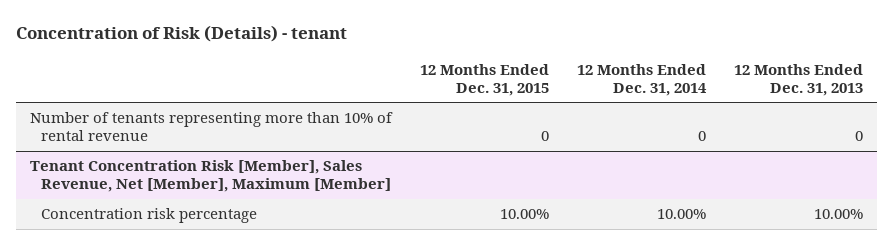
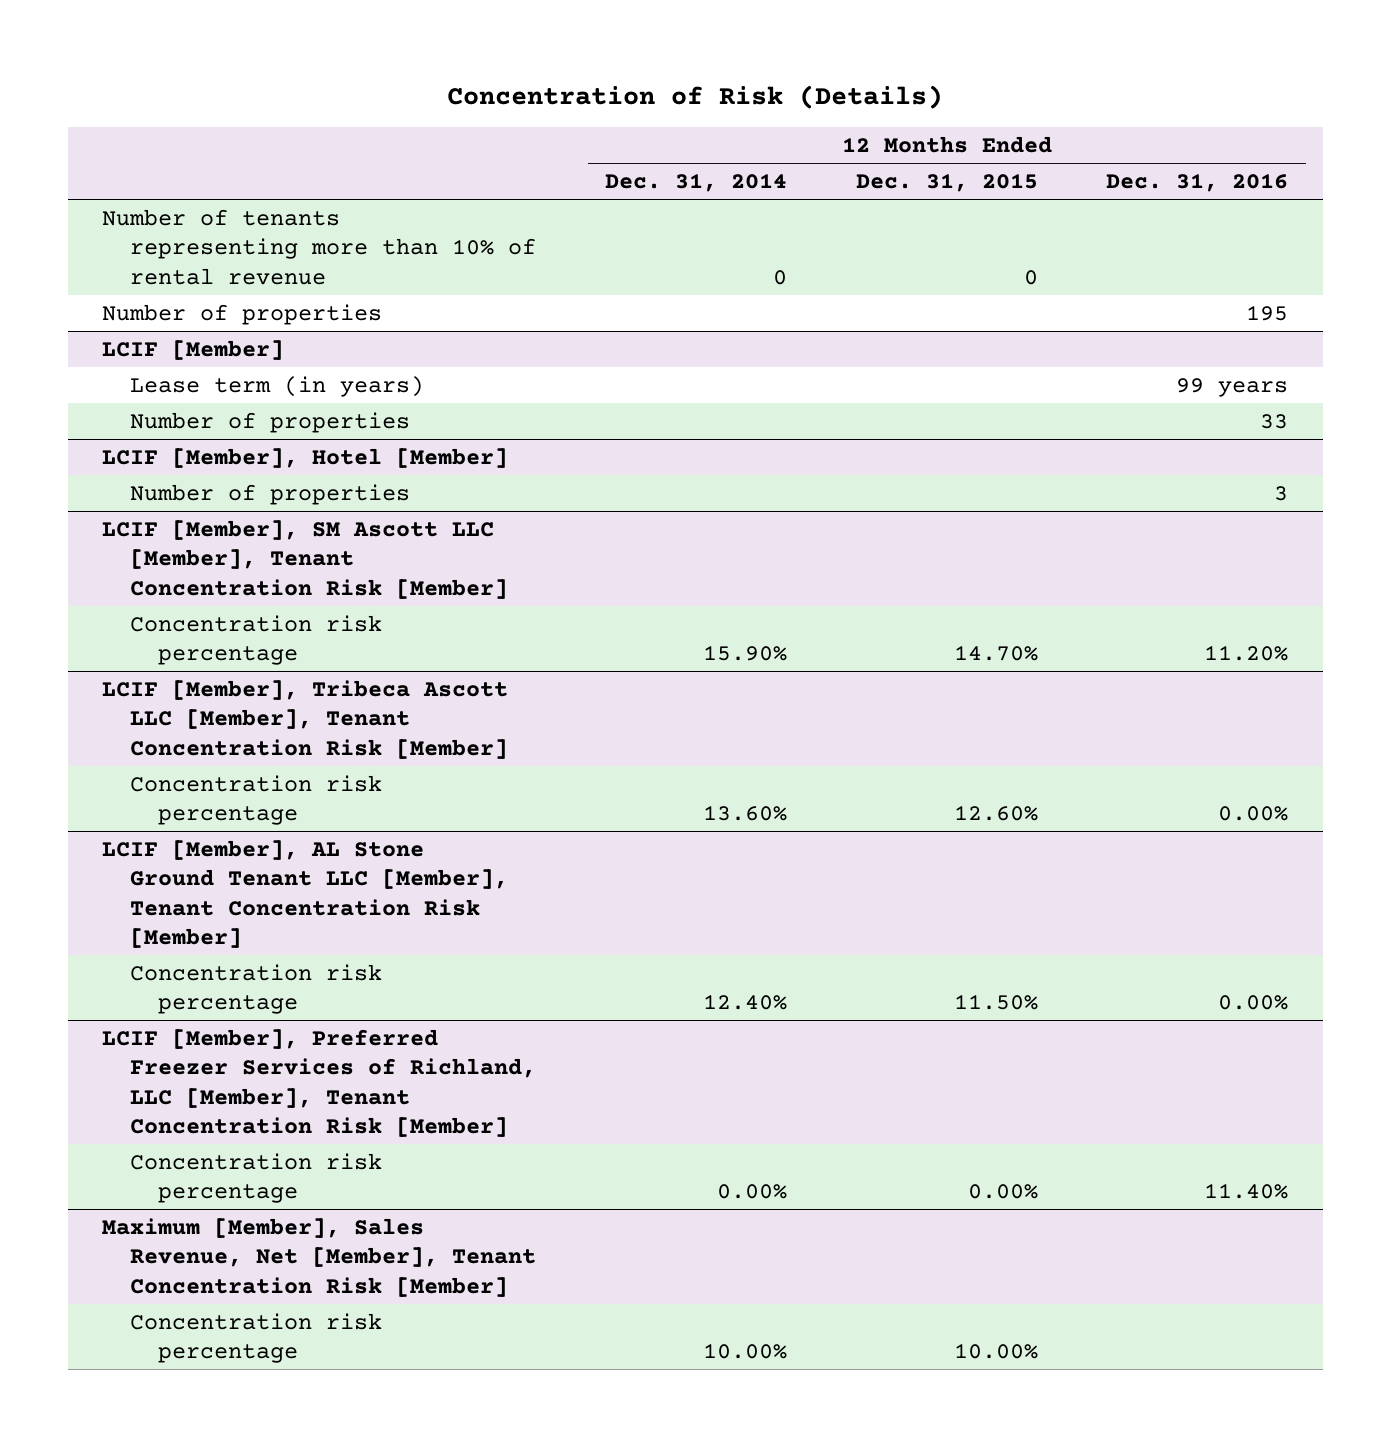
[15,25,347,43] Concentration of Risk (Details) - tenant -> [447,84,944,109] Concentration of Risk (Details)
[733,63,863,96] 12 Months Ended Dec. 31, 2013 -> none
none -> [1106,172,1289,192] Dec. 31, 2016
none -> [102,303,383,325] Number of properties
none -> [102,339,285,360] LCIF [Member]
none -> [130,375,425,397] Lease term (in years)
none -> [130,411,411,433] Number of properties
none -> [102,447,509,468] LCIF [Member], Hotel [Member]
none -> [130,483,411,505] Number of properties
none -> [102,519,509,599] LCIF [Member], SM Ascott LLC [Member], Tenant Concentration Risk [Member]
none -> [130,614,383,666] Concentration risk percentage
none -> [102,679,509,759] LCIF [Member], Tribeca Ascott LLC [Member], Tenant Concentration Risk [Member]
none -> [130,774,383,826] Concentration risk percentage
none -> [102,839,509,948] LCIF [Member], AL Stone Ground Tenant LLC [Member], Tenant Concentration Risk [Member]
none -> [130,963,383,1015] Concentration risk percentage
none -> [102,1028,537,1137] LCIF [Member], Preferred Freezer Services of Richland, LLC [Member], Tenant Concentration Risk [Member]
none -> [130,1152,383,1204] Concentration risk percentage
[29,160,391,193] Tenant Concentration Risk [Member], Sales Revenue, Net [Member], Maximum [Member] -> [102,1217,537,1297] Maximum [Member], Sales Revenue, Net [Member], Tenant Concentration Risk [Member]

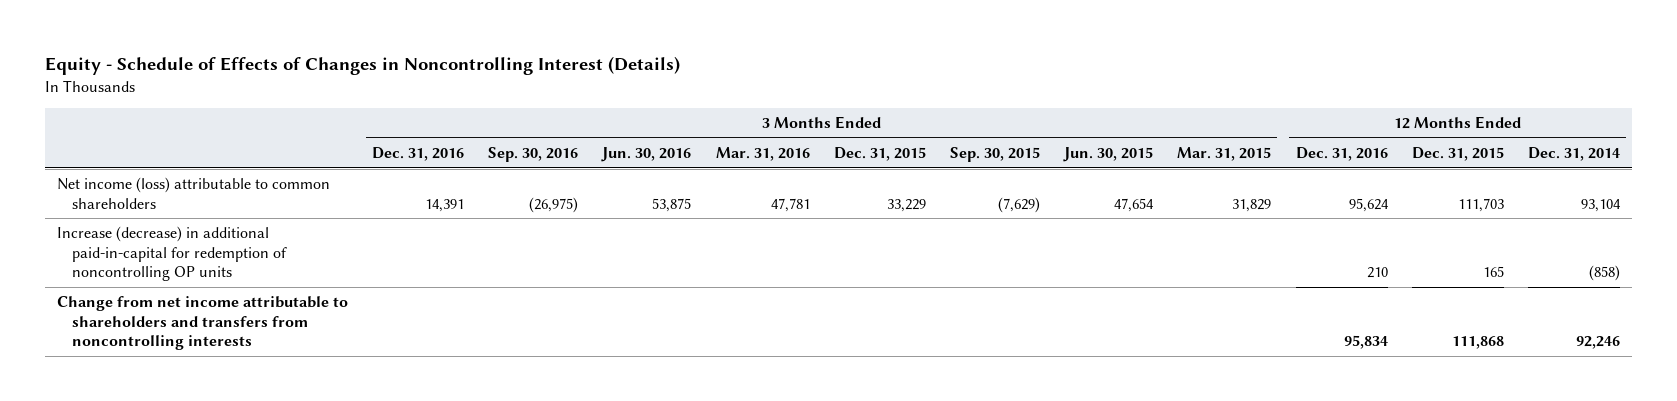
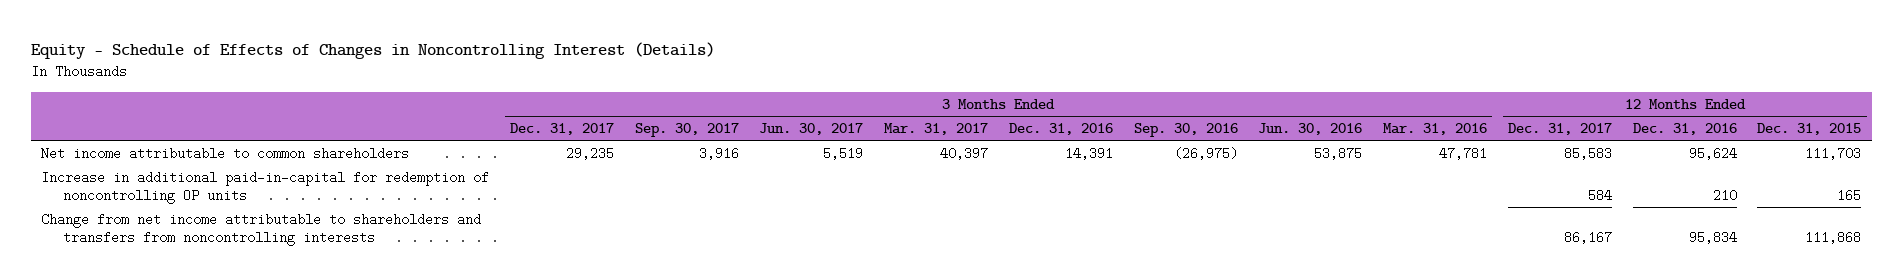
[833,146,926,161] Dec. 31, 2015 -> none
[949,146,1040,162] Sep. 30, 2015 -> none
[1063,146,1154,162] Jun. 30, 2015 -> none
[1177,146,1272,161] Mar. 31, 2015 -> none
[1527,146,1620,161] Dec. 31, 2014 -> none
none -> [509,123,614,136] Dec. 31, 2017
none -> [634,123,739,138] Sep. 30, 2017
none -> [759,123,864,136] Jun. 30, 2017
none -> [884,123,989,136] Mar. 31, 2017
none -> [1507,123,1612,136] Dec. 31, 2017
[56,177,330,209] Net income (loss) attributable to common shareholders -> [40,146,409,160] Net income attributable to common shareholders
[56,226,288,282] Increase (decrease) in additional paid-in-capital for redemption of noncontrolling OP units -> [40,170,489,205] Increase in additional paid-in-capital for redemption of noncontrolling OP units

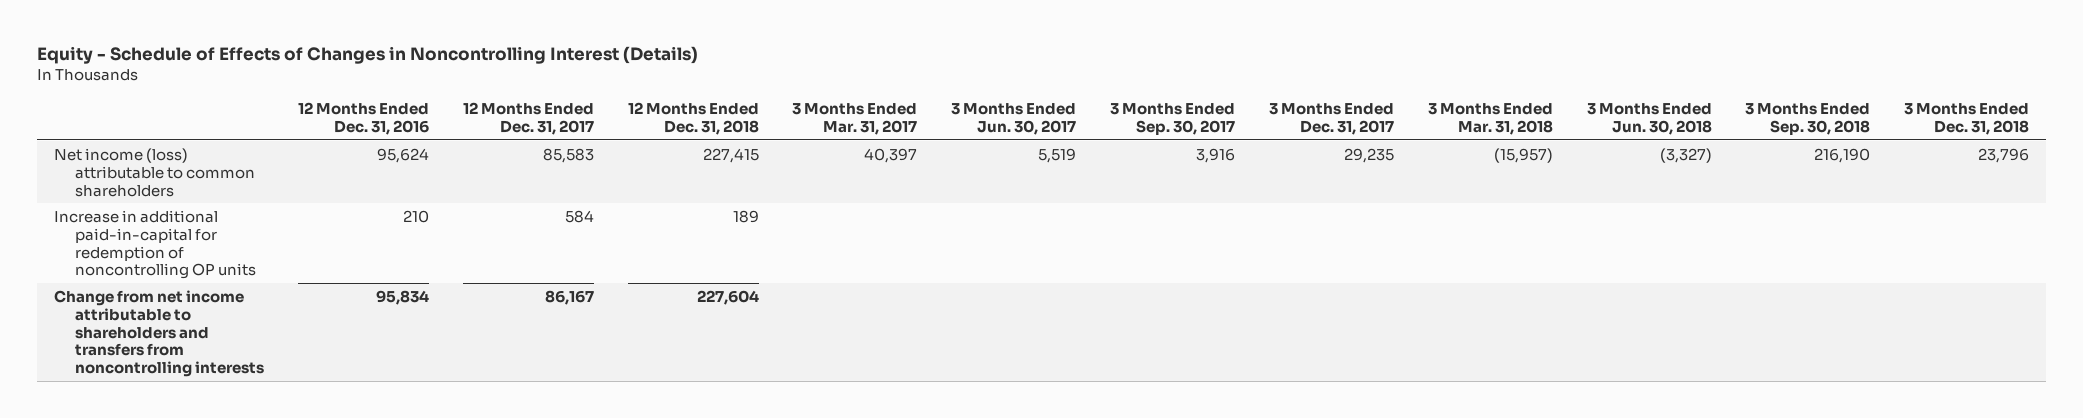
[1008,123,1113,136] Dec. 31, 2016 -> none
[1133,123,1238,138] Sep. 30, 2016 -> none
[1258,123,1363,136] Jun. 30, 2016 -> none
[1383,123,1488,136] Mar. 31, 2016 -> none
[1757,123,1862,136] Dec. 31, 2015 -> none
none -> [627,101,759,135] 12 Months Ended Dec. 31, 2018
none -> [1427,102,1553,135] 3 Months Ended Mar. 31, 2018
none -> [1586,102,1712,135] 3 Months Ended Jun. 30, 2018
none -> [1745,102,1871,135] 3 Months Ended Sep. 30, 2018
none -> [1904,102,2030,135] 3 Months Ended Dec. 31, 2018
[40,146,409,160] Net income attributable to common shareholders -> [53,147,256,197] Net income (loss) attributable to common shareholders

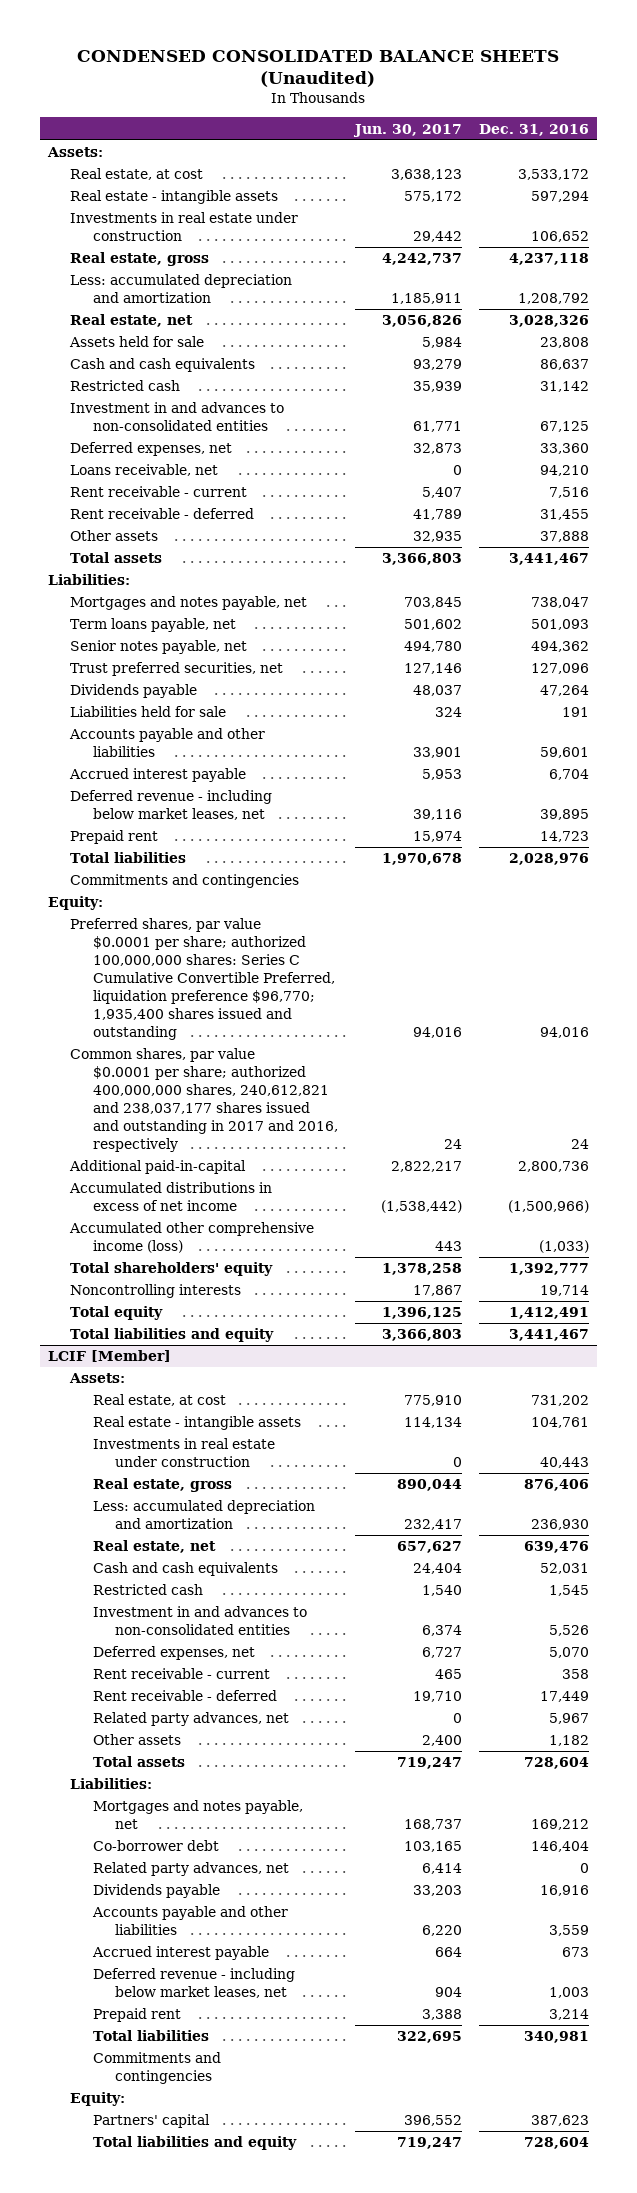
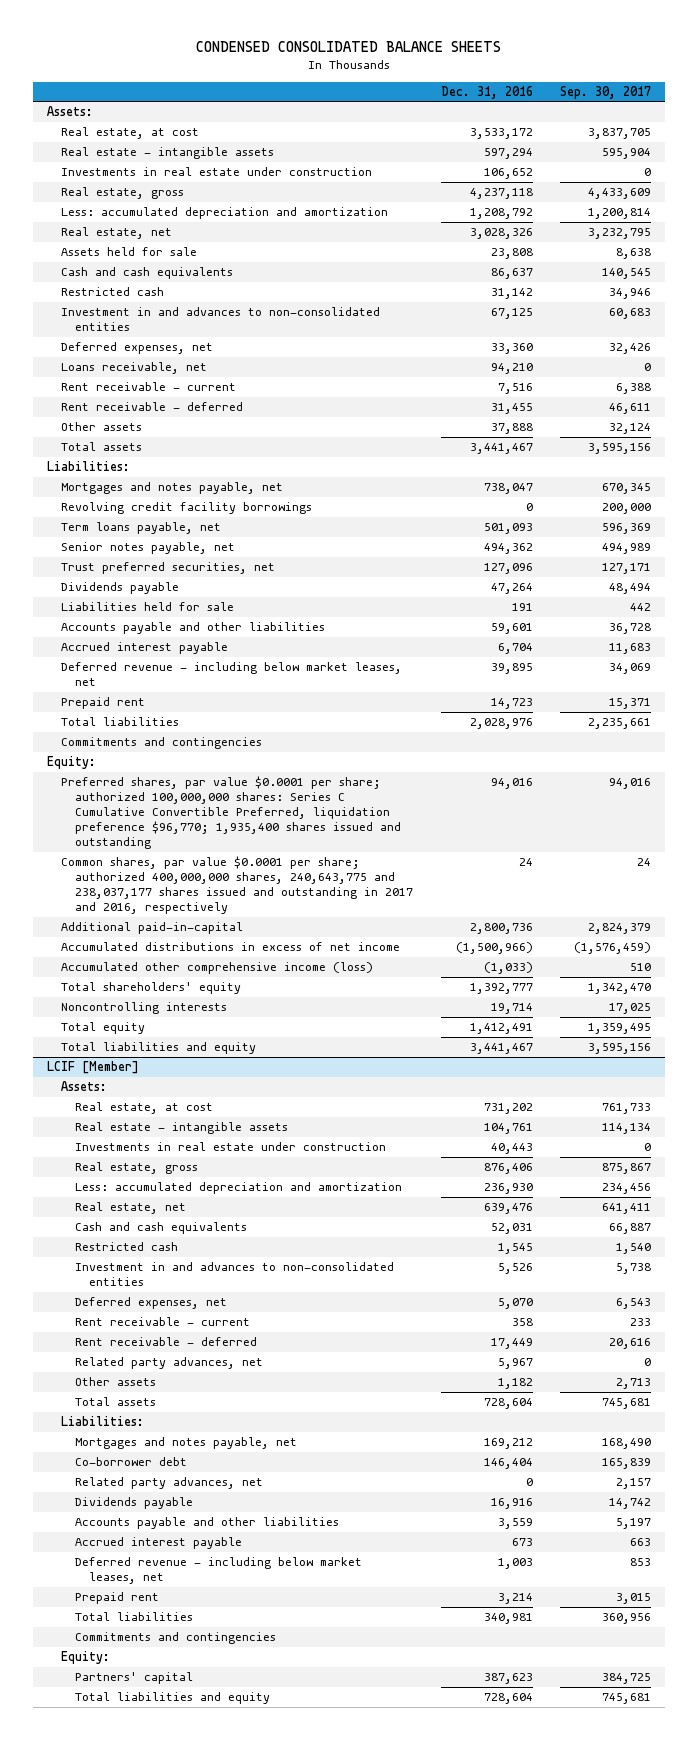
[77,49,560,87] CONDENSED CONSOLIDATED BALANCE SHEETS (Unaudited) -> [195,41,501,53] CONDENSED CONSOLIDATED BALANCE SHEETS
[352,123,462,137] Jun. 30, 2017 -> none
none -> [560,85,652,99] Sep. 30, 2017
none -> [60,502,312,515] Revolving credit facility borrowings
[70,1048,338,1152] Common shares, par value $0.0001 per share; authorized 400,000,000 shares, 240,612,821 and 238,037,177 shares issued and outstanding in 2017 and 2016, respectively -> [60,856,413,915] Common shares, par value $0.0001 per share; authorized 400,000,000 shares, 240,643,775 and 238,037,177 shares issued and outstanding in 2017 and 2016, respectively

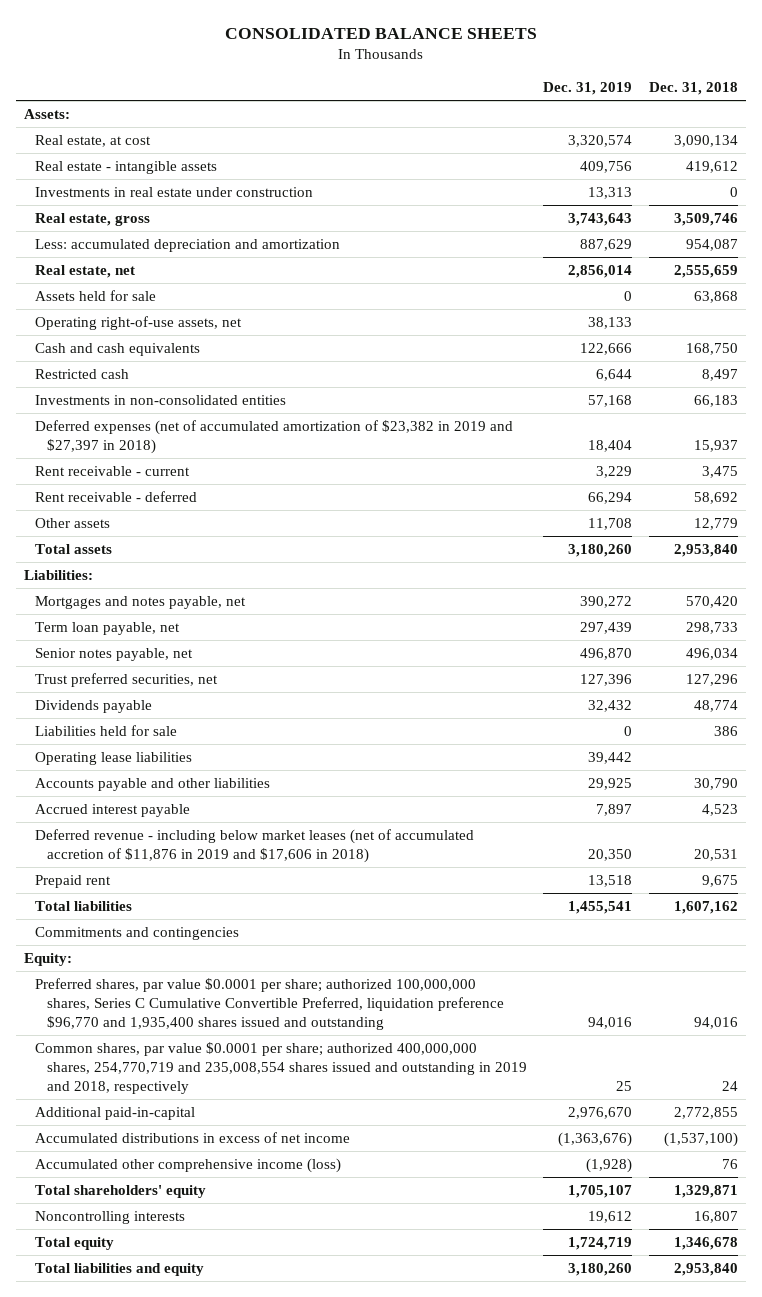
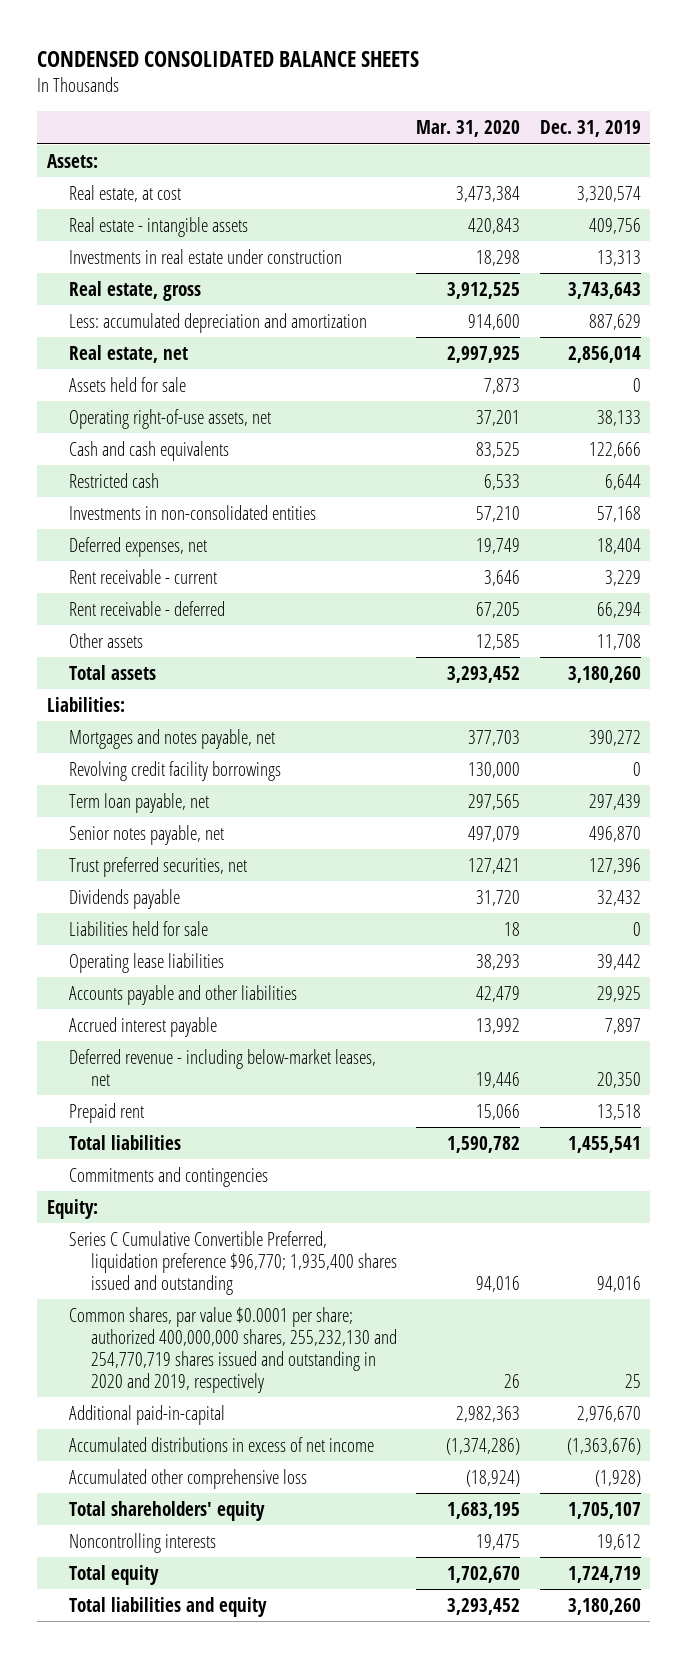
[224,28,537,40] CONSOLIDATED BALANCE SHEETS -> [37,50,420,67] CONDENSED CONSOLIDATED BALANCE SHEETS
[648,82,738,96] Dec. 31, 2018 -> none
none -> [416,120,521,138] Mar. 31, 2020
[35,419,514,454] Deferred expenses (net of accumulated amortization of $23,382 in 2019 and $27,397 in 2018) -> [68,536,207,557] Deferred expenses, net
none -> [68,760,281,781] Revolving credit facility borrowings
[35,828,475,863] Deferred revenue - including below market leases (net of accumulated accretion of $11,876 in 2019 and $17,606 in 2018) -> [68,1048,376,1086] Deferred revenue - including below-market leases, net
[35,977,504,1031] Preferred shares, par value $0.0001 per share; authorized 100,000,000 shares, Series C Cumulative Convertible Preferred, liquidation preference $96,770 and 1,935,400 shares issued and outstanding -> [68,1230,397,1295] Series C Cumulative Convertible Preferred, liquidation preference $96,770; 1,935,400 shares issued and outstanding
[35,1041,527,1095] Common shares, par value $0.0001 per share; authorized 400,000,000 shares, 254,770,719 and 235,008,554 shares issued and outstanding in 2019 and 2018, respectively -> [68,1306,397,1393] Common shares, par value $0.0001 per share; authorized 400,000,000 shares, 255,232,130 and 254,770,719 shares issued and outstanding in 2020 and 2019, respectively
[35,1157,342,1173] Accumulated other comprehensive income (loss) -> [68,1468,307,1489] Accumulated other comprehensive loss

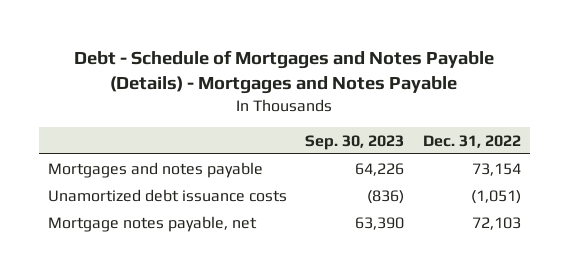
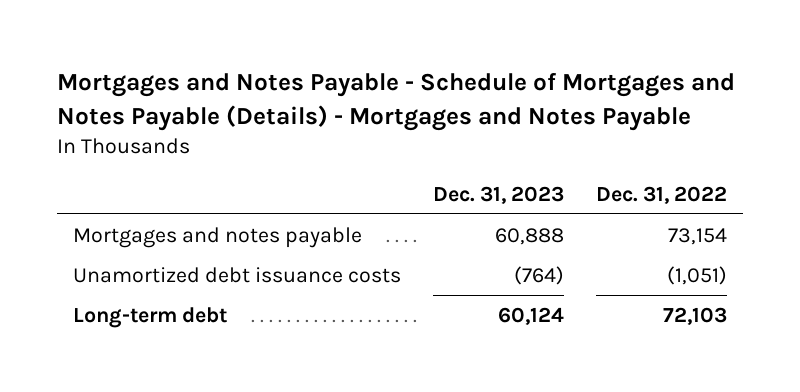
[74,50,495,95] Debt - Schedule of Mortgages and Notes Payable (Details) - Mortgages and Notes Payable -> [56,73,735,131] Mortgages and Notes Payable - Schedule of Mortgages and Notes Payable (Details) - Mortgages and Notes Payable
[305,134,405,150] Sep. 30, 2023 -> none
none -> [432,185,564,204] Dec. 31, 2023
[48,215,258,232] Mortgage notes payable, net -> [72,306,227,328] Long-term debt

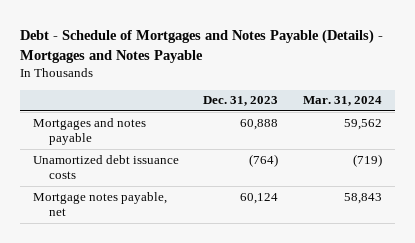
[56,73,735,131] Mortgages and Notes Payable - Schedule of Mortgages and Notes Payable (Details) - Mortgages and Notes Payable -> [20,28,384,63] Debt - Schedule of Mortgages and Notes Payable (Details) - Mortgages and Notes Payable
[595,185,727,204] Dec. 31, 2022 -> none
none -> [303,96,383,107] Mar. 31, 2024
[72,306,227,328] Long-term debt -> [32,191,167,217] Mortgage notes payable, net

